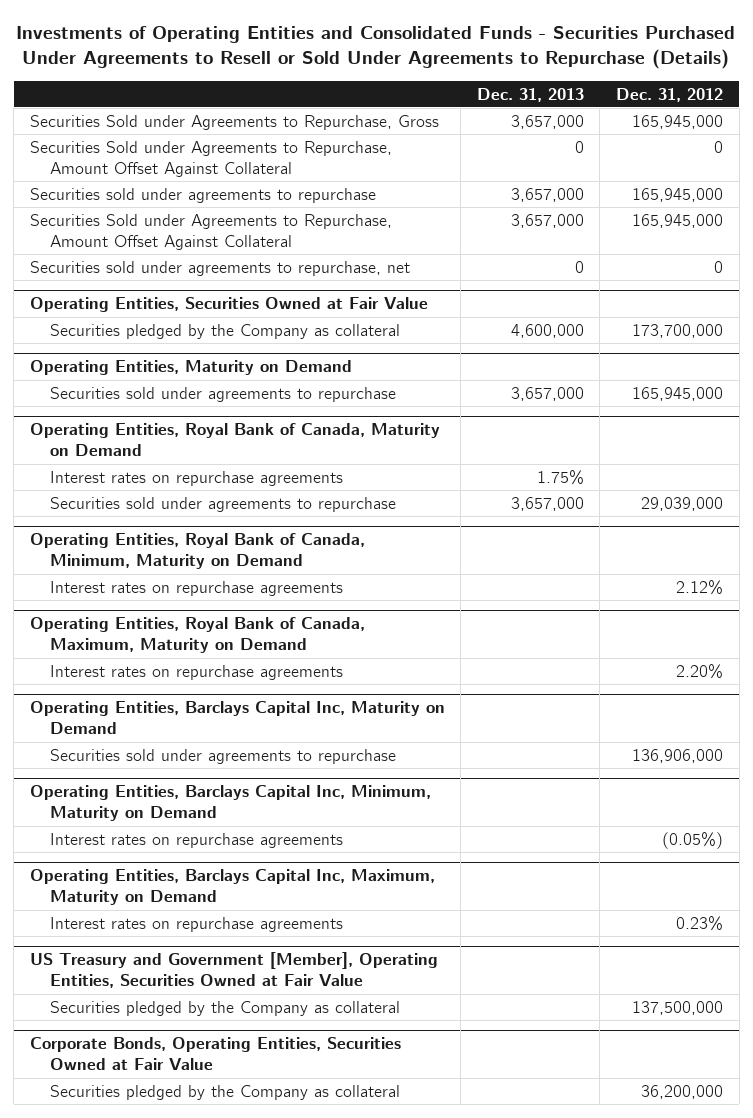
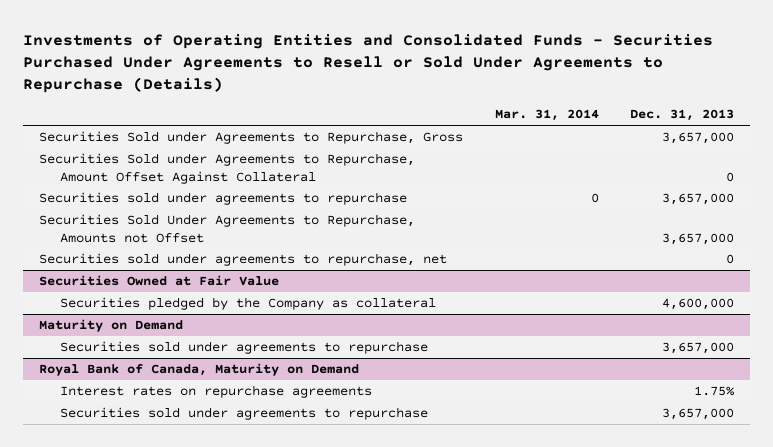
[616,87,724,102] Dec. 31, 2012 -> none
none -> [494,109,599,122] Mar. 31, 2014
[29,213,392,250] Securities Sold under Agreements to Repurchase, Amount Offset Against Collateral -> [38,213,415,243] Securities Sold Under Agreements to Repurchase, Amounts not Offset
[29,297,428,313] Operating Entities, Securities Owned at Fair Value -> [38,274,279,286] Securities Owned at Fair Value
[29,360,352,376] Operating Entities, Maturity on Demand -> [38,318,183,332] Maturity on Demand
[29,423,440,457] Operating Entities, Royal Bank of Canada, Maturity on Demand -> [38,362,359,376] Royal Bank of Canada, Maturity on Demand
[29,533,365,570] Operating Entities, Royal Bank of Canada, Minimum, Maturity on Demand -> none
[50,580,344,596] Interest rates on repurchase agreements -> none
[29,617,365,654] Operating Entities, Royal Bank of Canada, Maximum, Maturity on Demand -> none
[50,664,344,680] Interest rates on repurchase agreements -> none
[29,701,445,735] Operating Entities, Barclays Capital Inc, Maturity on Demand -> none
[50,748,397,764] Securities sold under agreements to repurchase -> none
[29,785,431,822] Operating Entities, Barclays Capital Inc, Minimum, Maturity on Demand -> none
[50,832,344,848] Interest rates on repurchase agreements -> none
[29,869,435,906] Operating Entities, Barclays Capital Inc, Maximum, Maturity on Demand -> none
[50,916,344,932] Interest rates on repurchase agreements -> none
[29,952,438,989] US Treasury and Government [Member], Operating Entities, Securities Owned at Fair Value -> none
[50,1000,401,1016] Securities pledged by the Company as collateral -> none
[29,1037,401,1071] Corporate Bonds, Operating Entities, Securities Owned at Fair Value -> none
[50,1084,401,1100] Securities pledged by the Company as collateral -> none

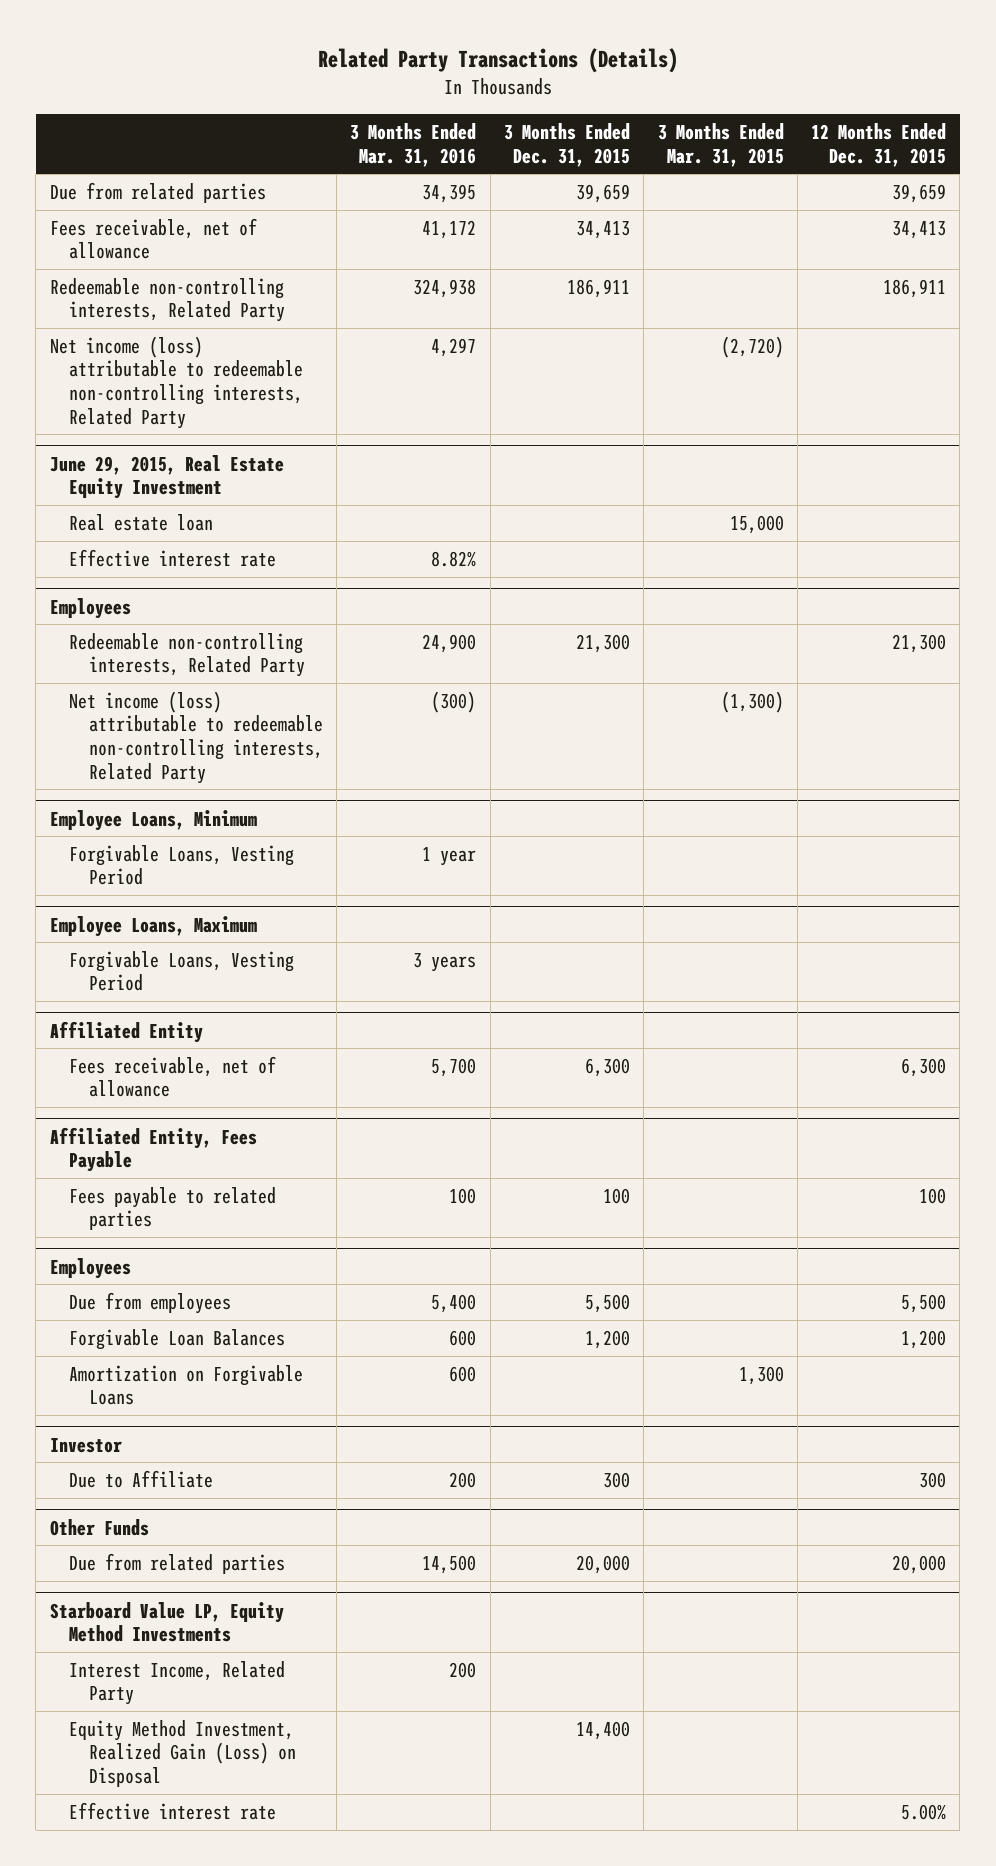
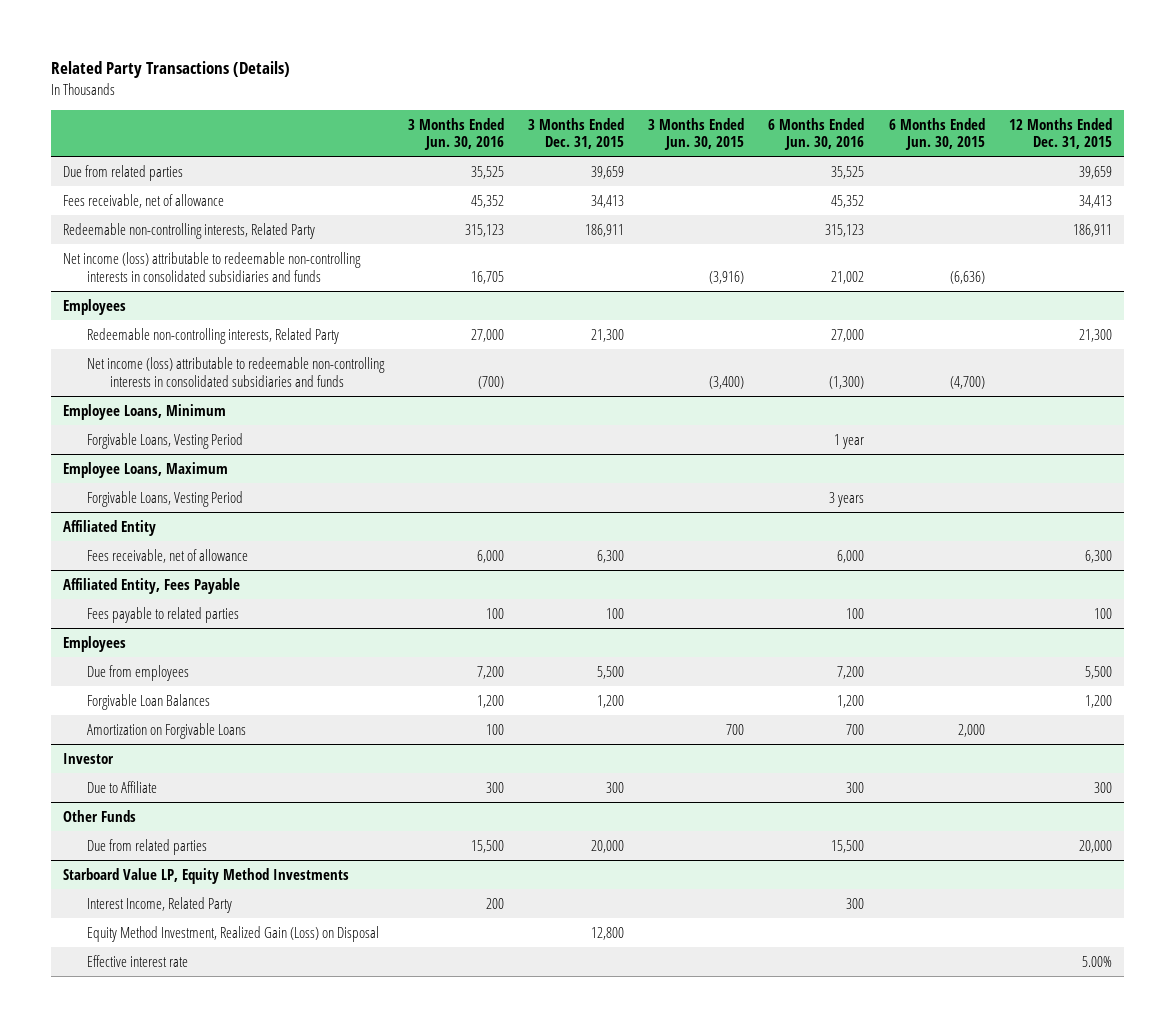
[350,123,477,167] 3 Months Ended Mar. 31, 2016 -> none
[657,123,784,167] 3 Months Ended Mar. 31, 2015 -> none
none -> [407,117,504,151] 3 Months Ended Jun. 30, 2016
none -> [648,117,745,151] 3 Months Ended Jun. 30, 2015
none -> [768,117,865,151] 6 Months Ended Jun. 30, 2016
none -> [888,117,985,151] 6 Months Ended Jun. 30, 2015
[49,454,284,500] June 29, 2015, Real Estate Equity Investment -> none
[69,513,214,531] Real estate loan -> none
[69,548,277,567] Effective interest rate -> none
[49,335,304,429] Net income (loss) attributable to redeemable non-controlling interests, Related Party -> [63,251,362,282] Net income (loss) attributable to redeemable non-controlling interests in consolidated subsidiaries and funds
[69,690,323,784] Net income (loss) attributable to redeemable non-controlling interests, Related Party -> [86,356,385,387] Net income (loss) attributable to redeemable non-controlling interests in consolidated subsidiaries and funds
[576,1720,631,1740] 14,400 -> [591,926,625,940] 12,800

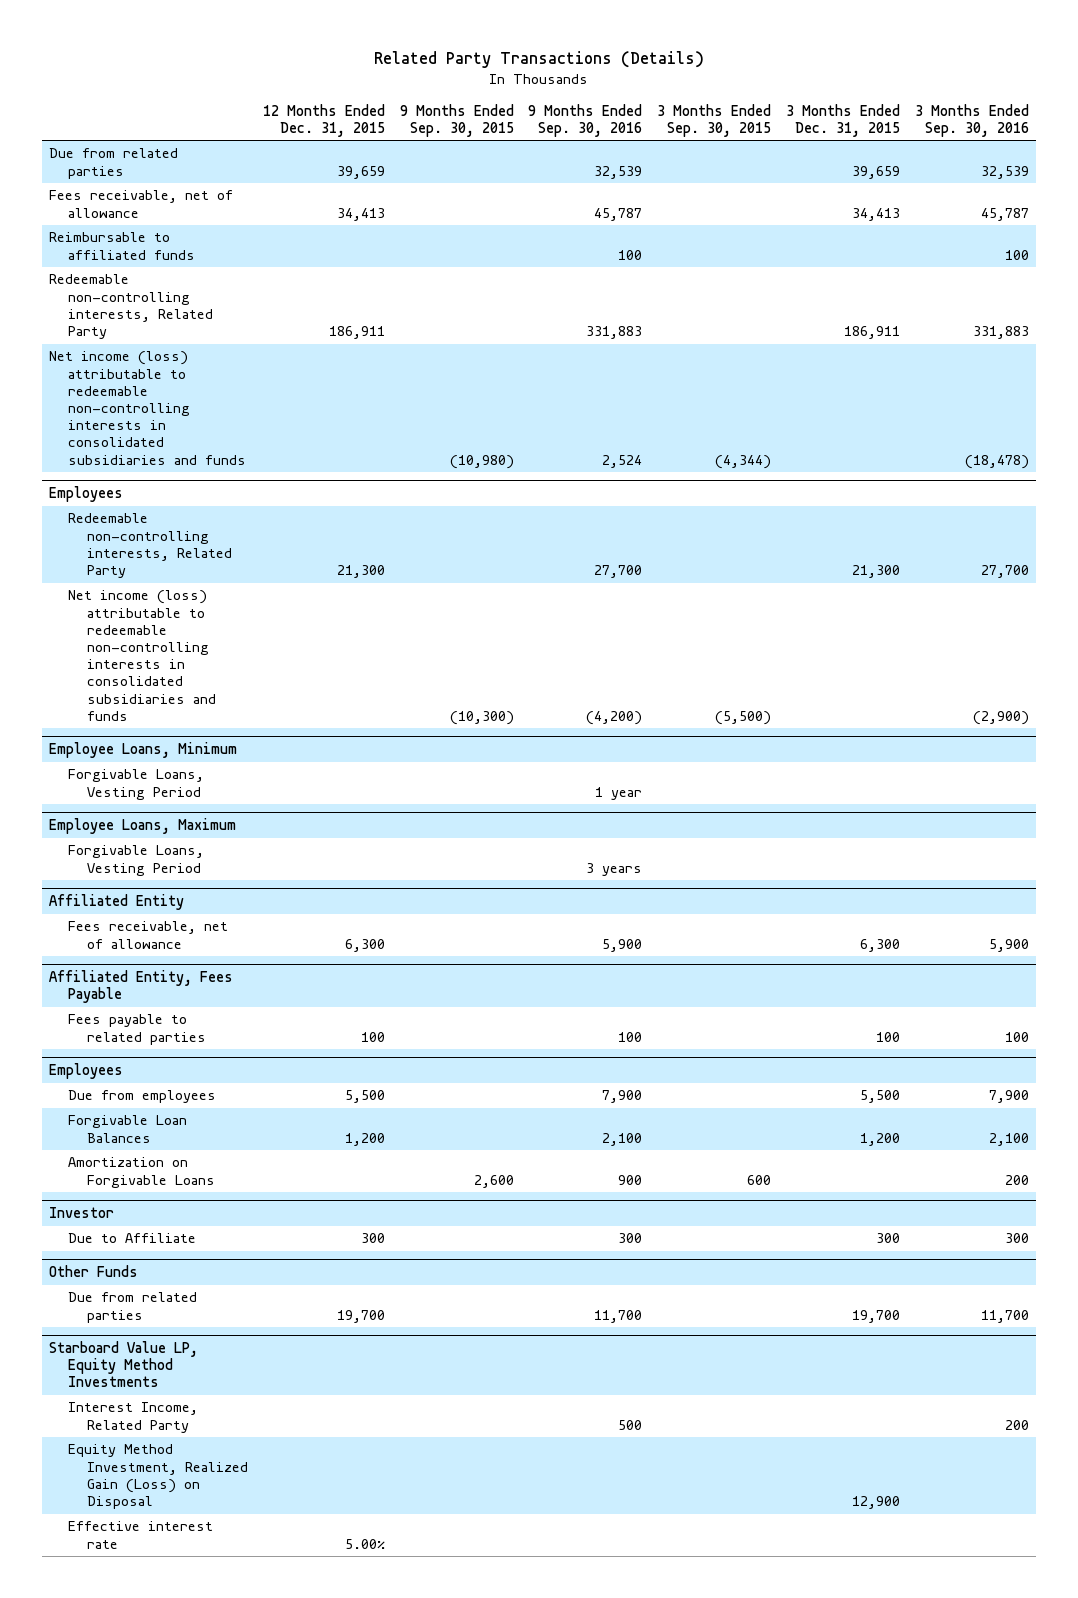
[407,117,504,151] 3 Months Ended Jun. 30, 2016 -> none
[648,117,745,151] 3 Months Ended Jun. 30, 2015 -> none
[768,117,865,151] 6 Months Ended Jun. 30, 2016 -> none
[888,117,985,151] 6 Months Ended Jun. 30, 2015 -> none
none -> [399,103,514,137] 9 Months Ended Sep. 30, 2015
none -> [528,103,643,137] 9 Months Ended Sep. 30, 2016
none -> [657,103,772,137] 3 Months Ended Sep. 30, 2015
none -> [914,103,1029,137] 3 Months Ended Sep. 30, 2016
none -> [49,232,196,260] Reimbursable to affiliated funds
[591,839,625,853] 20,000 -> [851,1309,900,1323] 19,700
[1078,839,1112,853] 20,000 -> [337,1309,386,1323] 19,700
[591,926,625,940] 12,800 -> [851,1496,900,1510] 12,900

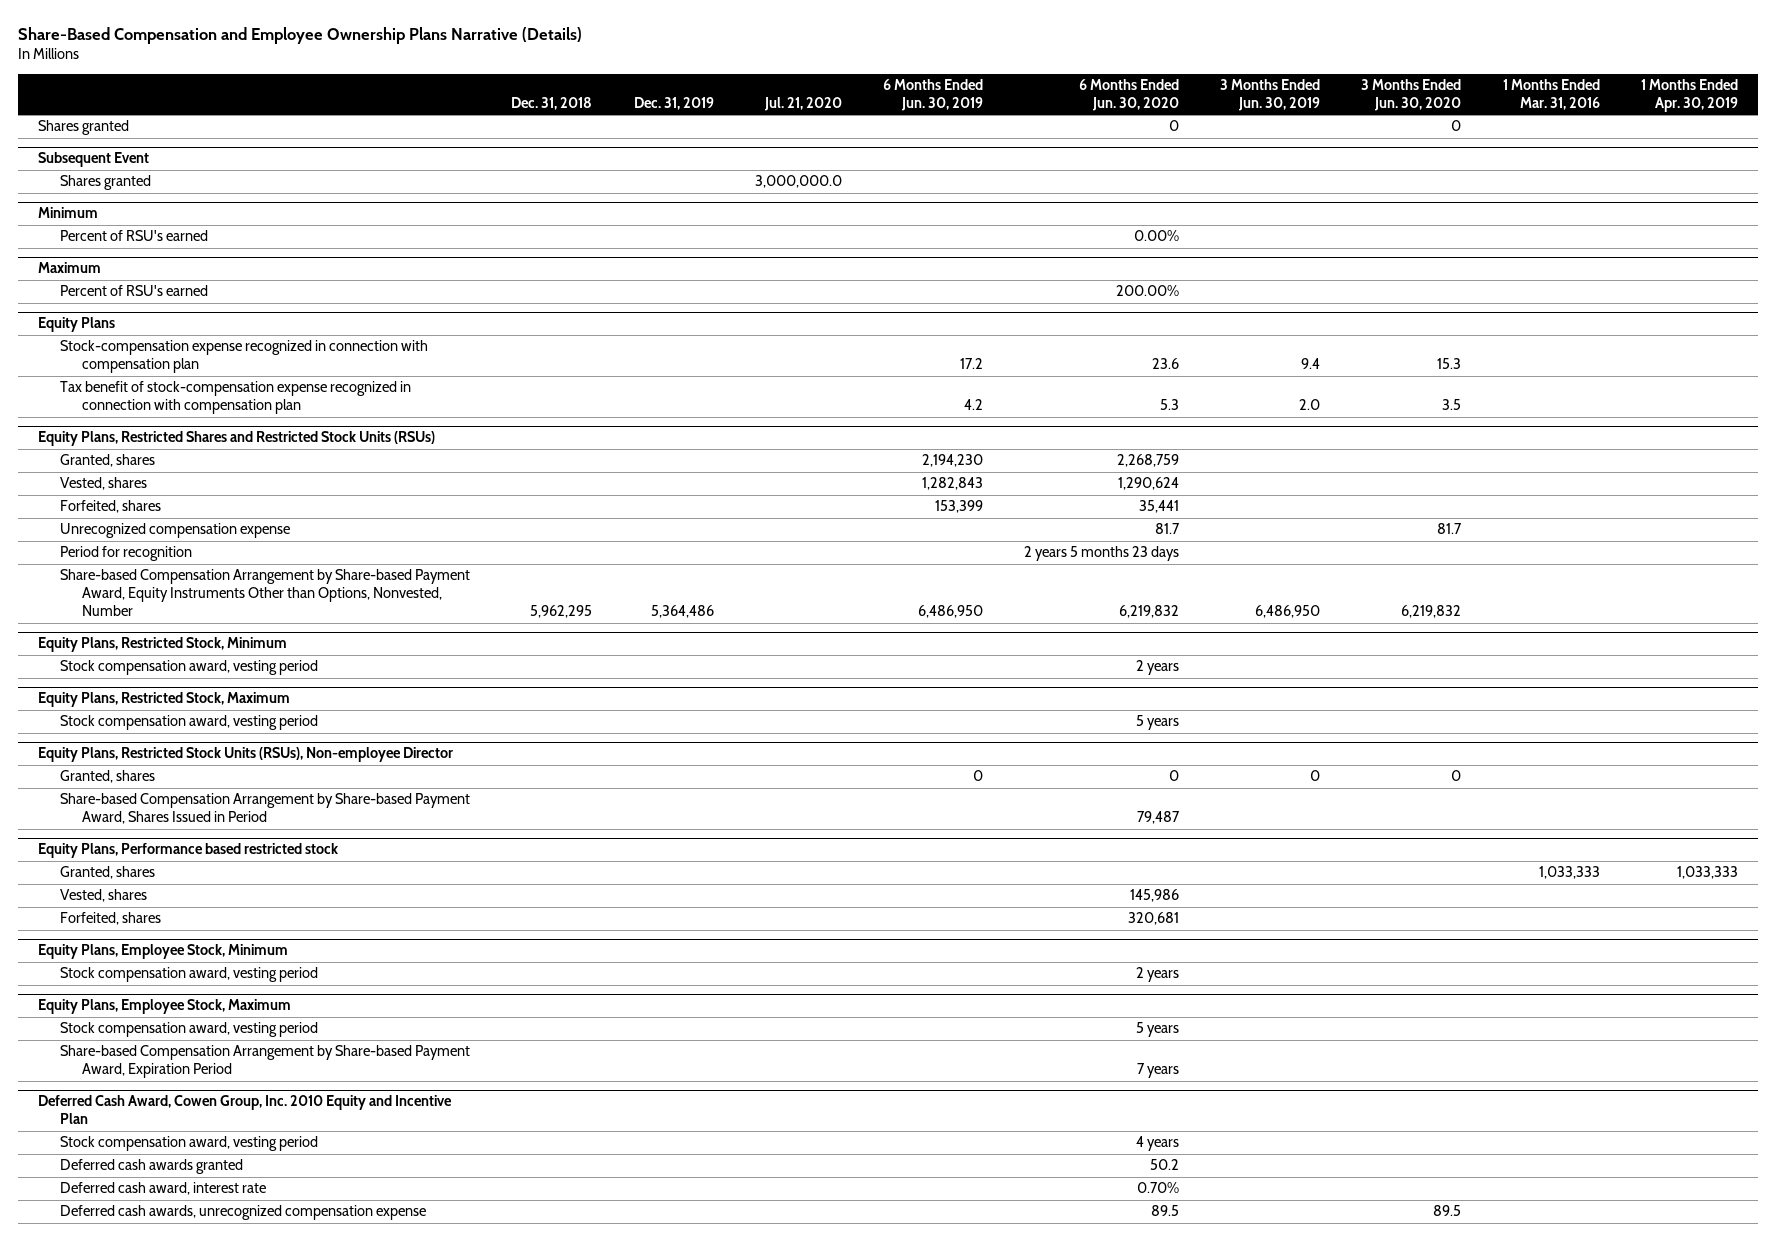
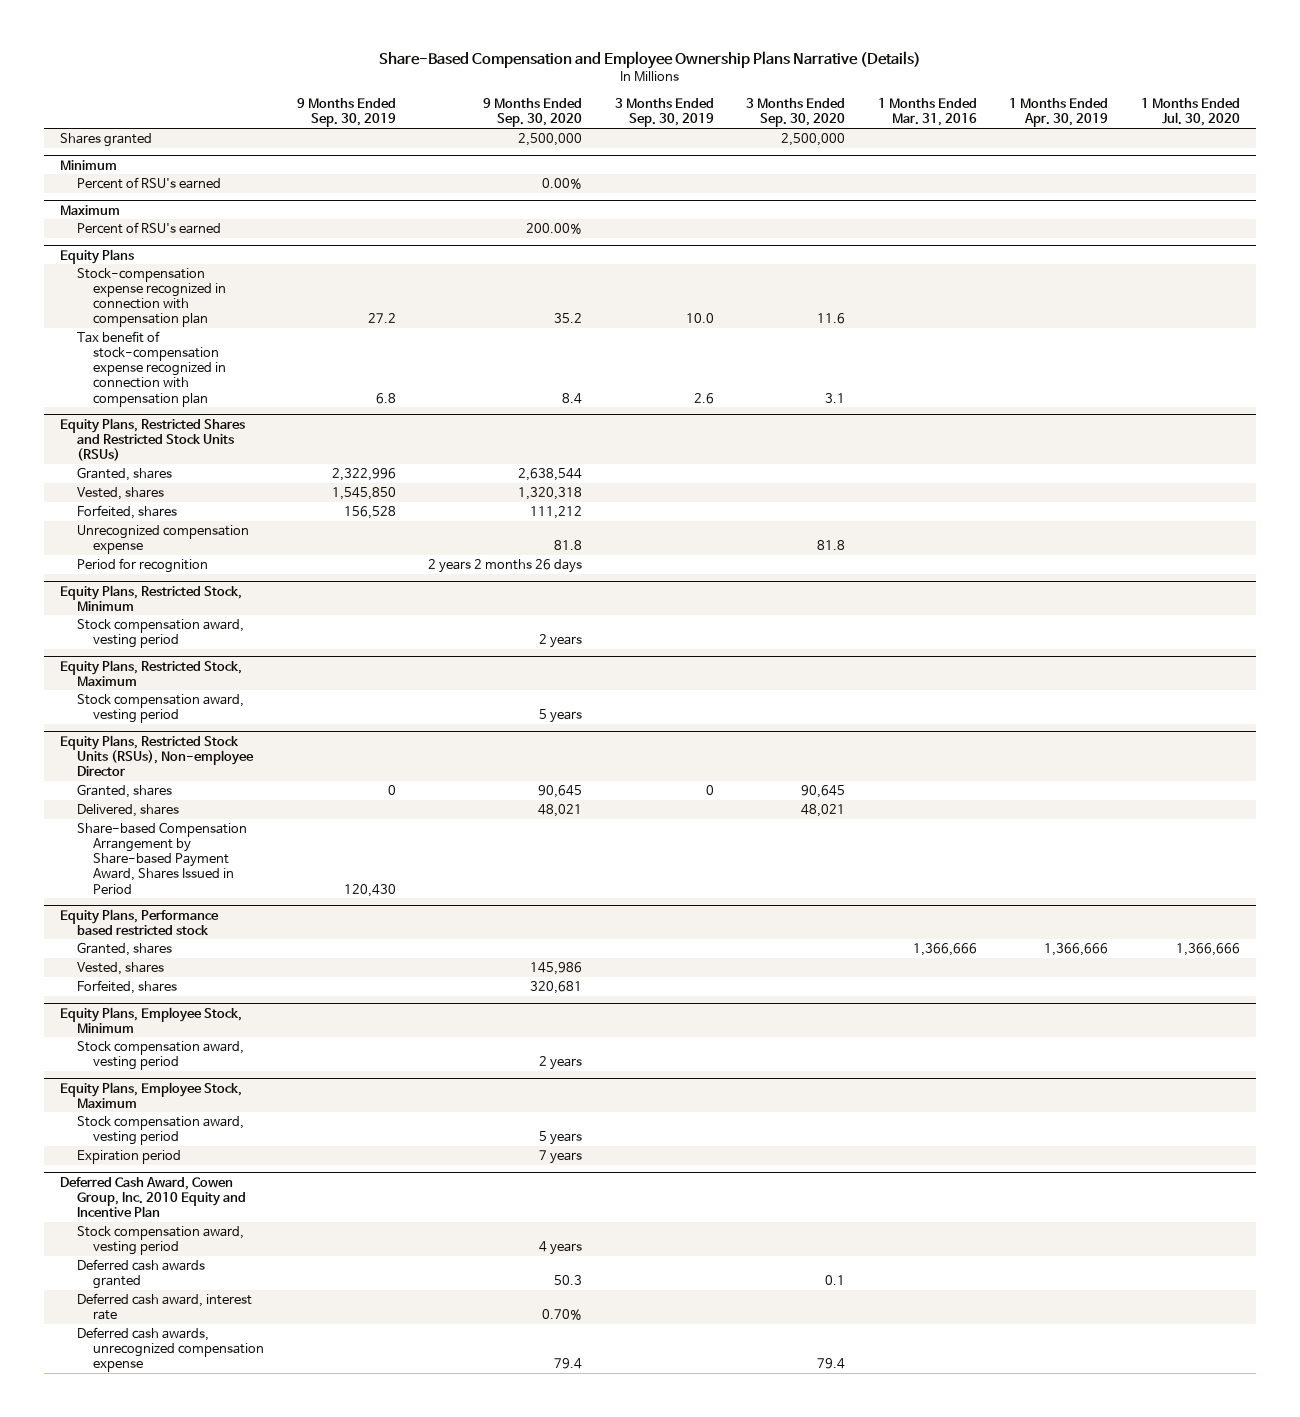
[511,97,593,111] Dec. 31, 2018 -> none
[633,97,714,111] Dec. 31, 2019 -> none
[763,97,842,112] Jul. 21, 2020 -> none
[882,79,983,112] 6 Months Ended Jun. 30, 2019 -> none
[1079,79,1180,112] 6 Months Ended Jun. 30, 2020 -> none
[1220,79,1321,112] 3 Months Ended Jun. 30, 2019 -> none
[1361,79,1462,112] 3 Months Ended Jun. 30, 2020 -> none
none -> [296,98,396,128] 9 Months Ended Sep. 30, 2019
none -> [483,98,583,128] 9 Months Ended Sep. 30, 2020
none -> [614,98,714,128] 3 Months Ended Sep. 30, 2019
none -> [746,98,846,128] 3 Months Ended Sep. 30, 2020
none -> [1140,98,1240,127] 1 Months Ended Jul. 30, 2020
[38,152,150,168] Subsequent Event -> none
[60,175,152,191] Shares granted -> none
[60,569,471,617] Share-based Compensation Arrangement by Share-based Payment Award, Equity Instruments Other than Options, Nonvested, Number -> none
none -> [76,804,179,818] Delivered, shares
[1538,866,1600,880] 1,033,333 -> [912,943,977,957] 1,366,666
[1676,866,1738,880] 1,033,333 -> [1044,943,1109,957] 1,366,666
[60,1045,471,1079] Share-based Compensation Arrangement by Share-based Payment Award, Expiration Period -> [76,1150,181,1165] Expiration period

